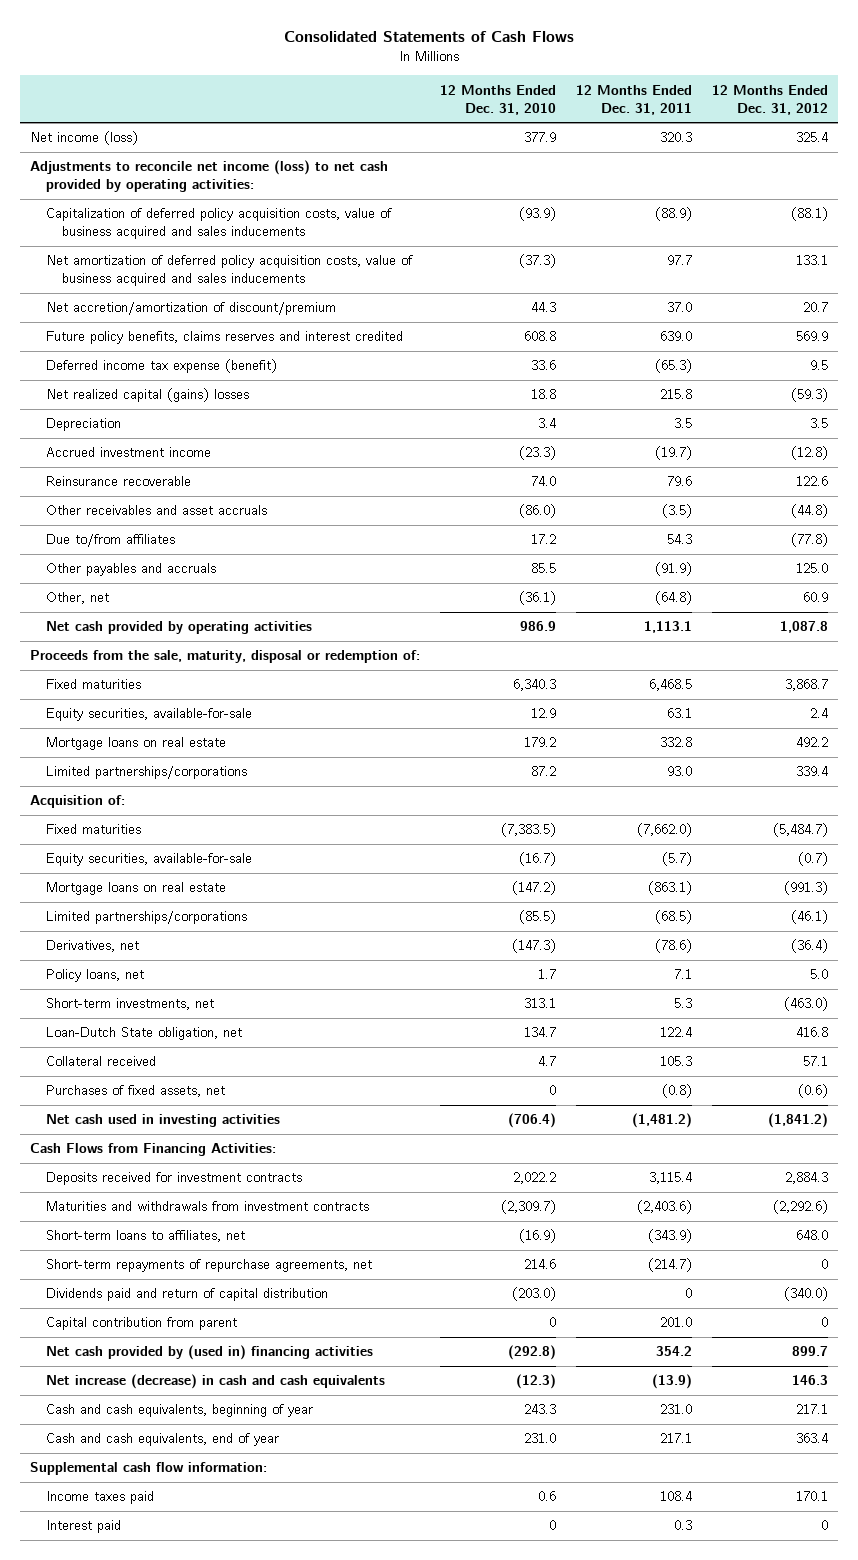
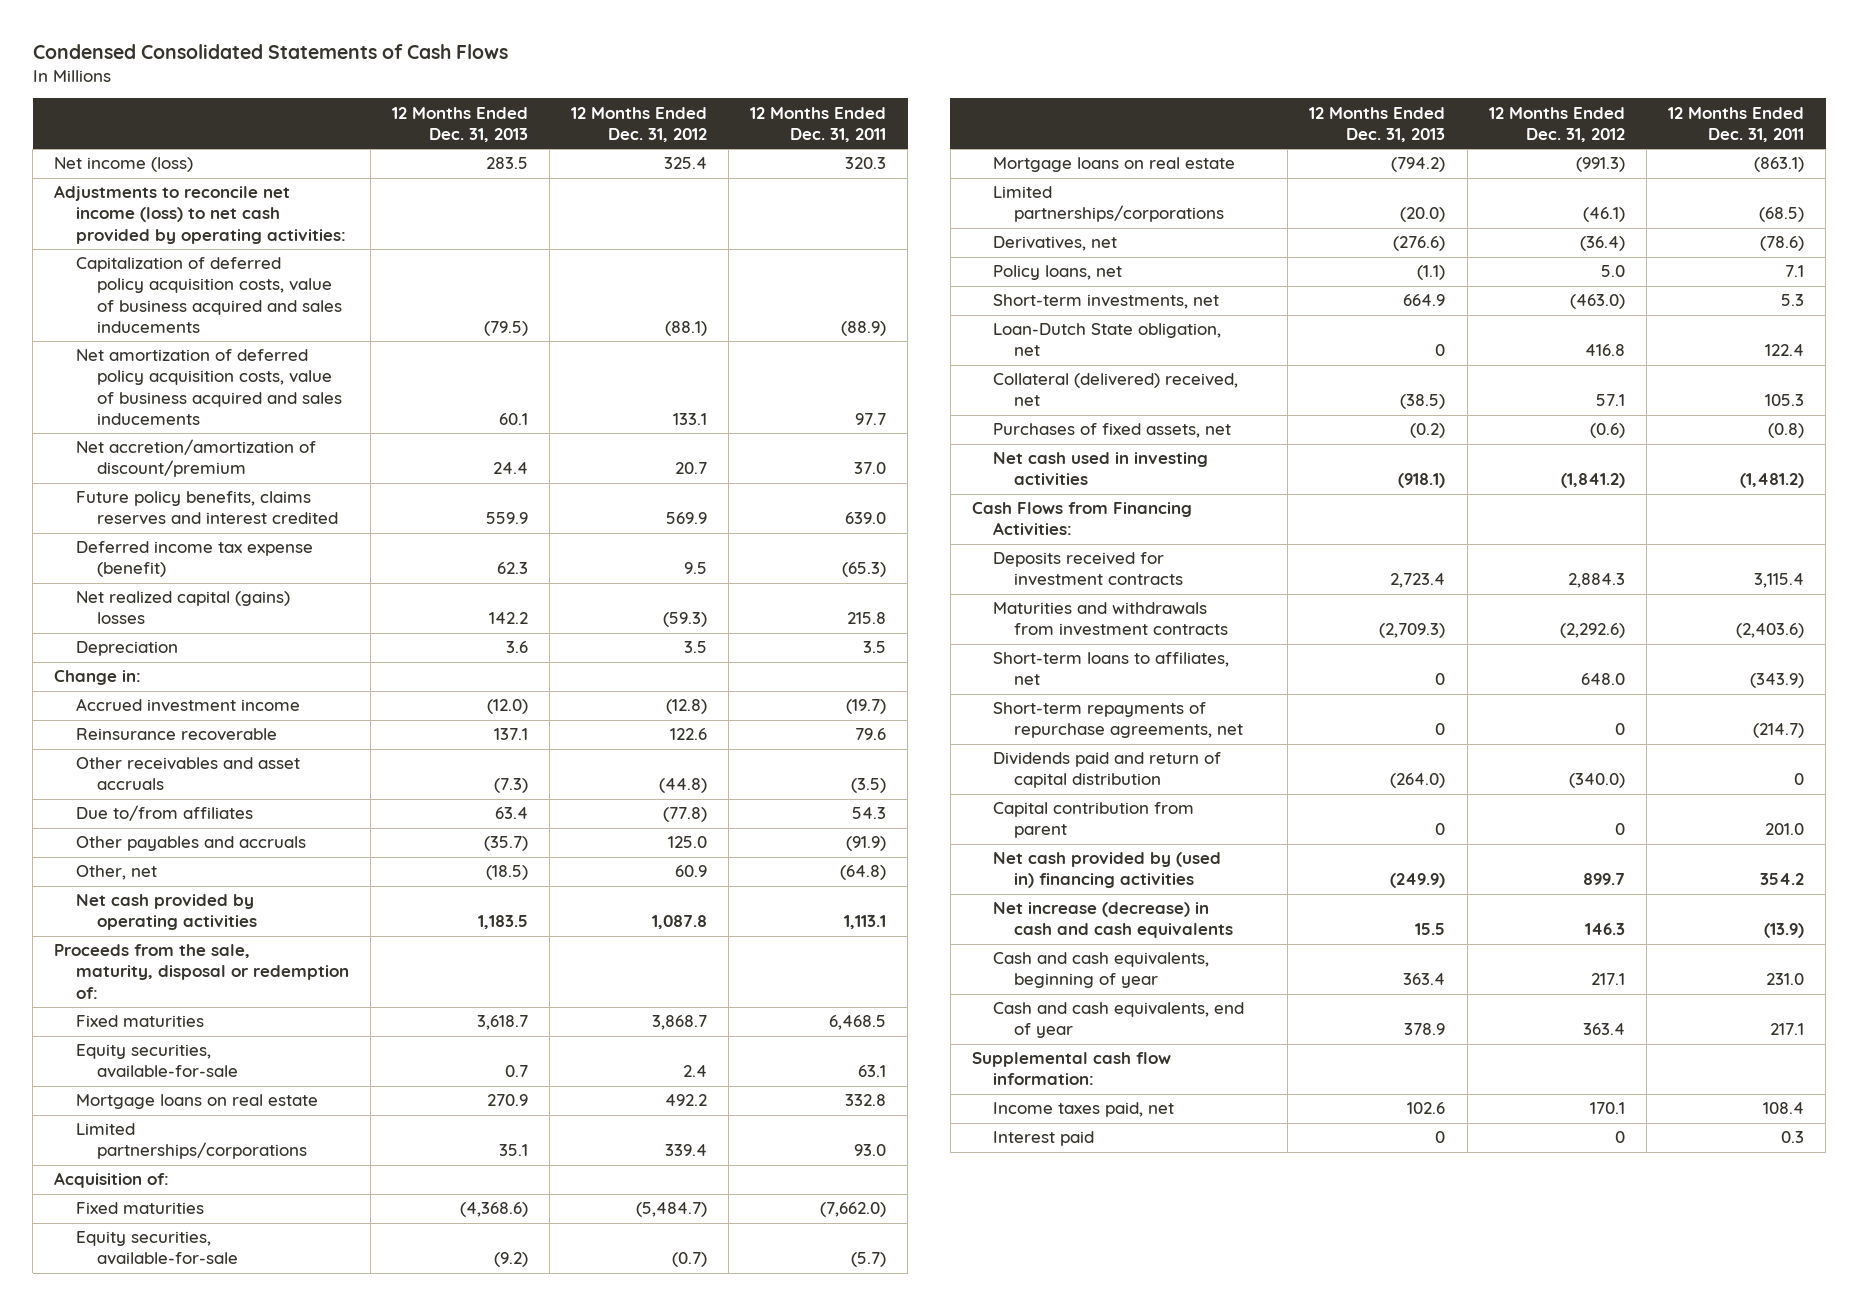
[283,30,574,42] Consolidated Statements of Cash Flows -> [32,43,508,59] Condensed Consolidated Statements of Cash Flows
[439,84,556,115] 12 Months Ended Dec. 31, 2010 -> none
none -> [391,106,528,142] 12 Months Ended Dec. 31, 2013
none -> [54,670,142,686] Change in:
[46,1056,157,1067] Collateral received -> [993,373,1239,407] Collateral (delivered) received, net
[46,1491,155,1505] Income taxes paid -> [993,1102,1175,1118] Income taxes paid, net

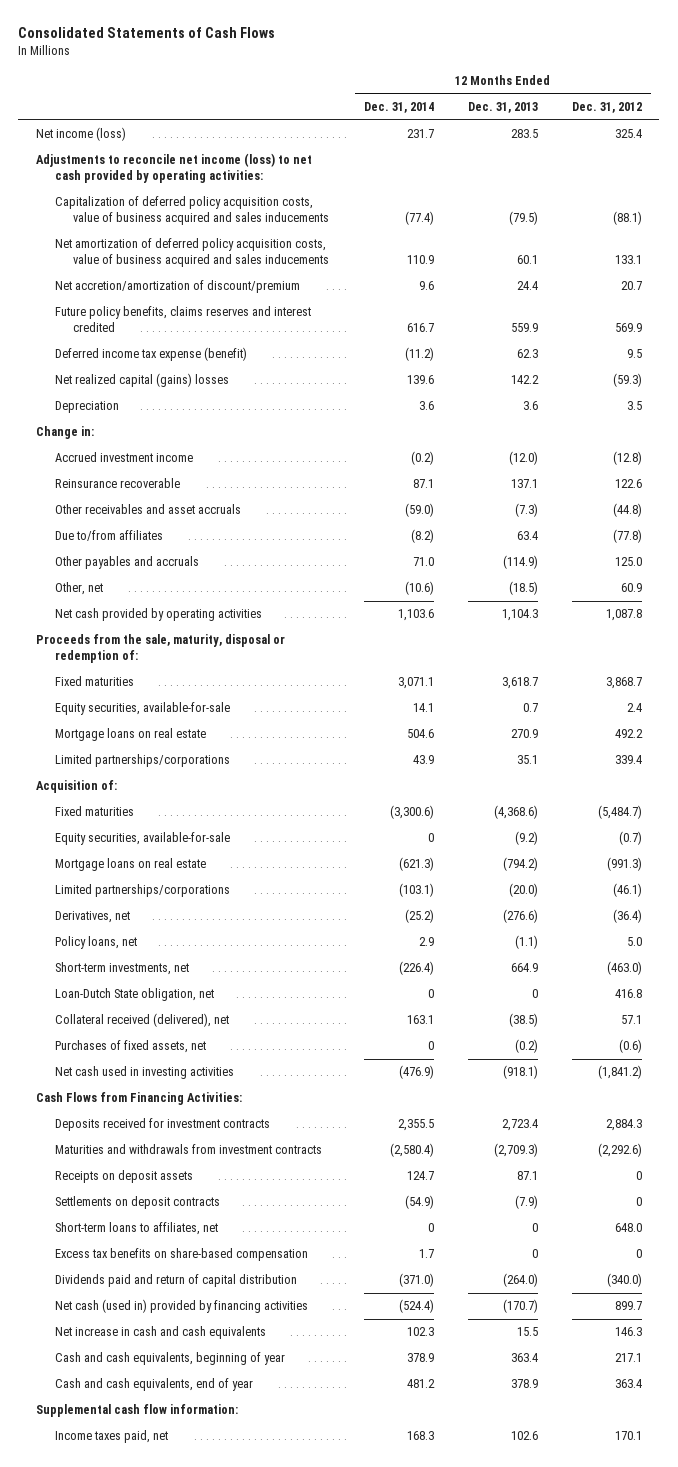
[32,43,508,59] Condensed Consolidated Statements of Cash Flows -> [18,27,276,39] Consolidated Statements of Cash Flows
[750,106,887,142] 12 Months Ended Dec. 31, 2011 -> none
none -> [363,102,434,114] Dec. 31, 2014
[483,836,528,852] (35.7) -> [503,555,539,570] (114.9)
[477,915,528,930] 1,183.5 -> [502,609,539,622] 1,104.3
[993,373,1239,407] Collateral (delivered) received, net -> [54,1013,229,1028] Collateral received (delivered), net
none -> [54,1170,193,1184] Receipts on deposit assets
none -> [54,1196,220,1210] Settlements on deposit contracts
[993,702,1244,739] Short-term repayments of repurchase agreements, net -> none
none -> [54,1248,308,1262] Excess tax benefits on share-based compensation
[993,802,1195,839] Capital contribution from parent -> none
[993,852,1222,889] Net cash provided by (used in) financing activities -> [54,1299,308,1314] Net cash (used in) provided by financing activities
[1390,873,1446,889] (249.9) -> [503,1299,539,1314] (170.7)
[993,902,1234,939] Net increase (decrease) in cash and cash equivalents -> [54,1326,266,1340] Net increase in cash and cash equivalents
[993,1131,1095,1147] Interest paid -> none

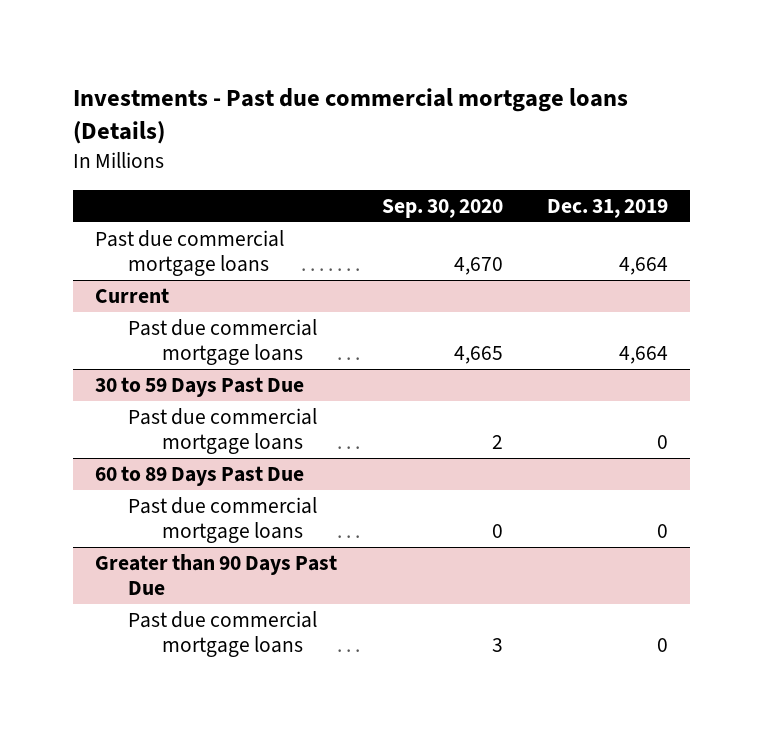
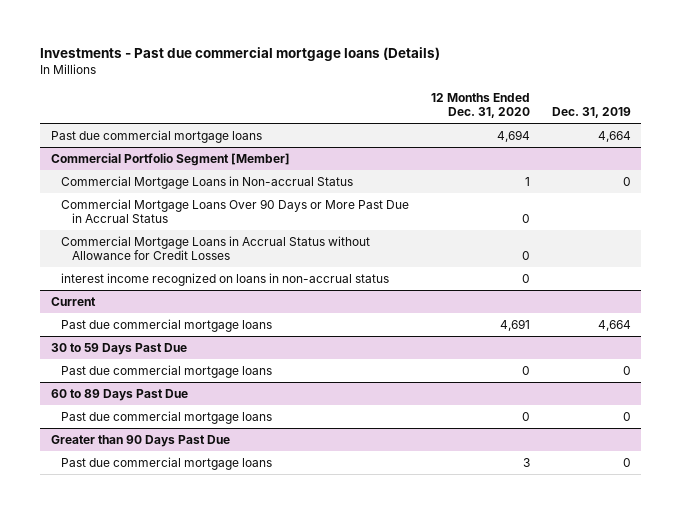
[381,198,503,218] Sep. 30, 2020 -> none
none -> [430,92,530,119] 12 Months Ended Dec. 31, 2020
none -> [50,152,290,166] Commercial Portfolio Segment [Member]
none -> [61,175,354,189] Commercial Mortgage Loans in Non-accrual Status
none -> [61,198,410,224] Commercial Mortgage Loans Over 90 Days or More Past Due in Accrual Status
none -> [61,235,371,261] Commercial Mortgage Loans in Accrual Status without Allowance for Credit Losses
none -> [61,272,390,286] interest income recognized on loans in non-accrual status

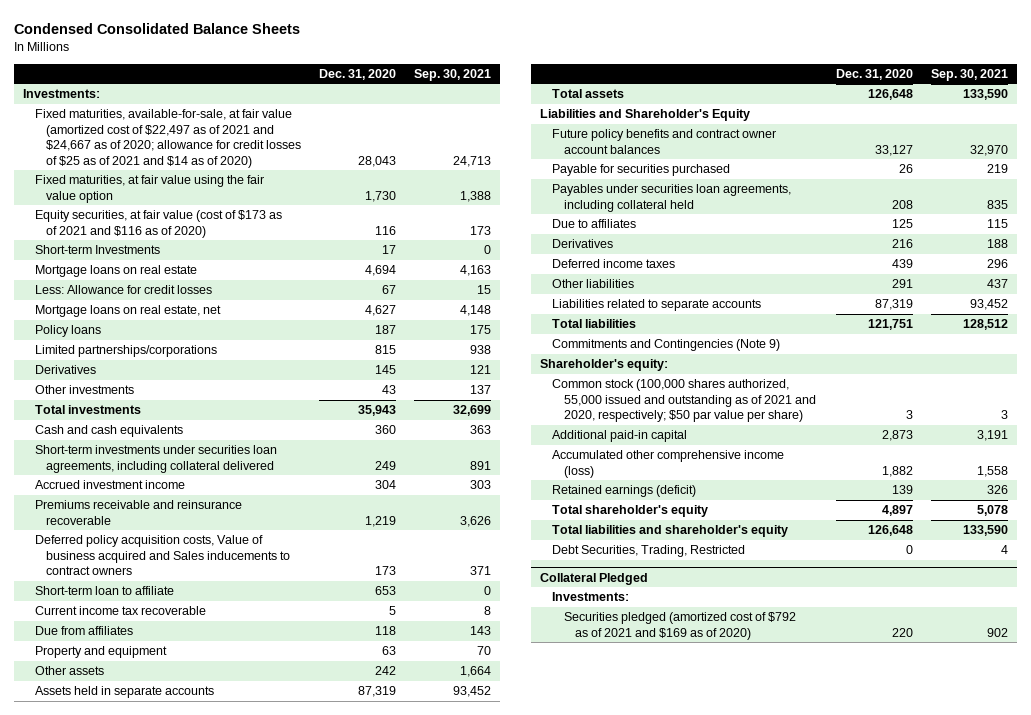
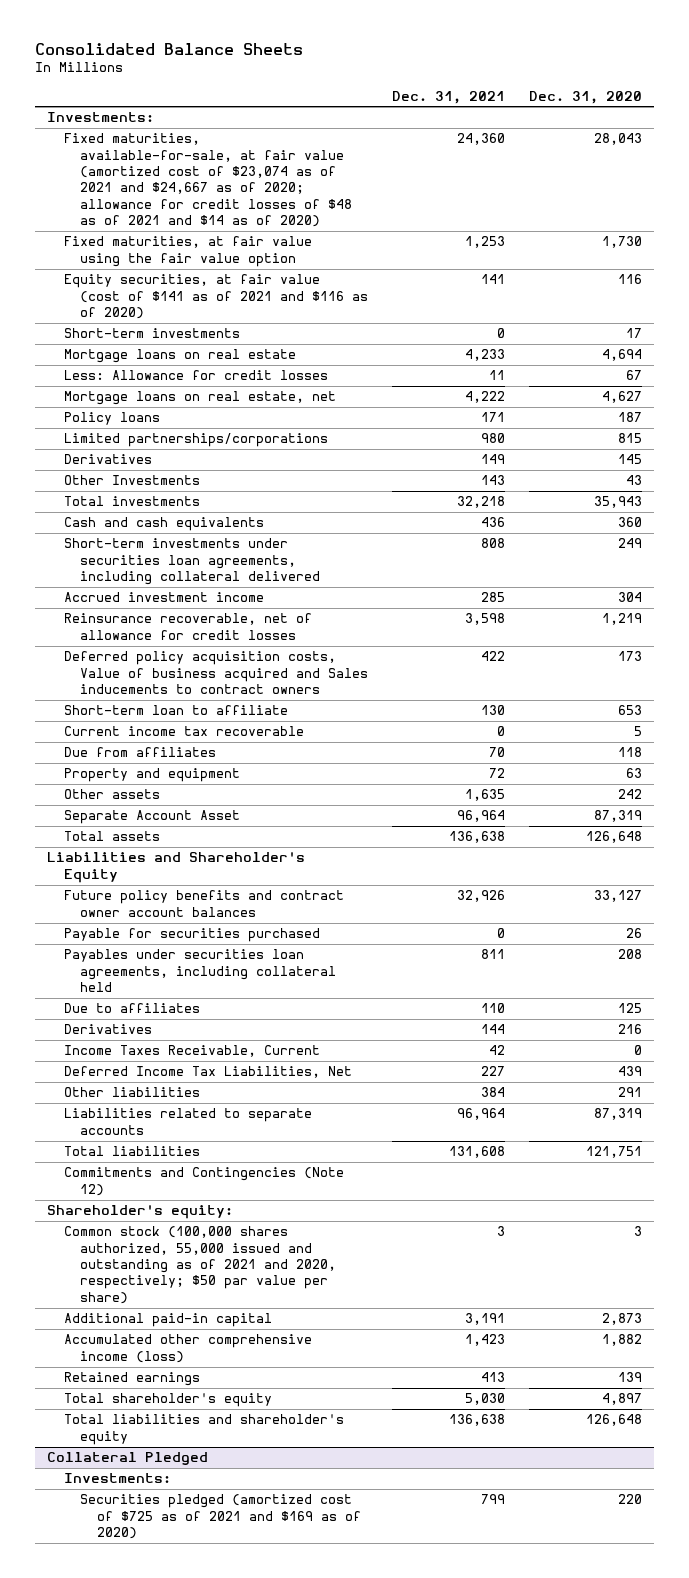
[14,22,301,34] Condensed Consolidated Balance Sheets -> [35,43,304,56] Consolidated Balance Sheets
[413,68,491,81] Sep. 30, 2021 -> none
none -> [392,90,506,104] Dec. 31, 2021
[34,109,302,168] Fixed maturities, available-for-sale, at fair value (amortized cost of $22,497 as of 2021 and $24,667 as of 2020; allowance for credit losses of $25 as of 2021 and $14 as of 2020) -> [63,133,353,228] Fixed maturities, available-for-sale, at fair value (amortized cost of $23,074 as of 2021 and $24,667 as of 2020; allowance for credit losses of $48 as of 2021 and $14 as of 2020)
[34,210,282,238] Equity securities, at fair value (cost of $173 as of 2021 and $116 as of 2020) -> [63,274,369,320] Equity securities, at fair value (cost of $141 as of 2021 and $116 as of 2020)
[34,245,160,255] Short-term Investments -> [63,328,240,339] Short-term investments
[34,385,134,395] Other investments -> [63,475,200,486] Other Investments
[34,500,242,525] Premiums receivable and reinsurance recoverable -> [63,613,312,640] Reinsurance recoverable, net of allowance for credit losses
[34,686,214,699] Assets held in separate accounts -> [63,810,240,825] Separate Account Asset
none -> [63,1045,320,1058] Income Taxes Receivable, Current
[551,259,675,269] Deferred income taxes -> [63,1066,352,1079] Deferred Income Tax Liabilities, Net
[551,339,780,352] Commitments and Contingencies (Note 9) -> [63,1167,344,1196] Commitments and Contingencies (Note 12)
[551,485,696,498] Retained earnings (deficit) -> [63,1372,200,1387] Retained earnings
[551,545,745,558] Debt Securities, Trading, Restricted -> none
[563,612,796,640] Securities pledged (amortized cost of $792 as of 2021 and $169 as of 2020) -> [80,1494,362,1540] Securities pledged (amortized cost of $725 as of 2021 and $169 as of 2020)

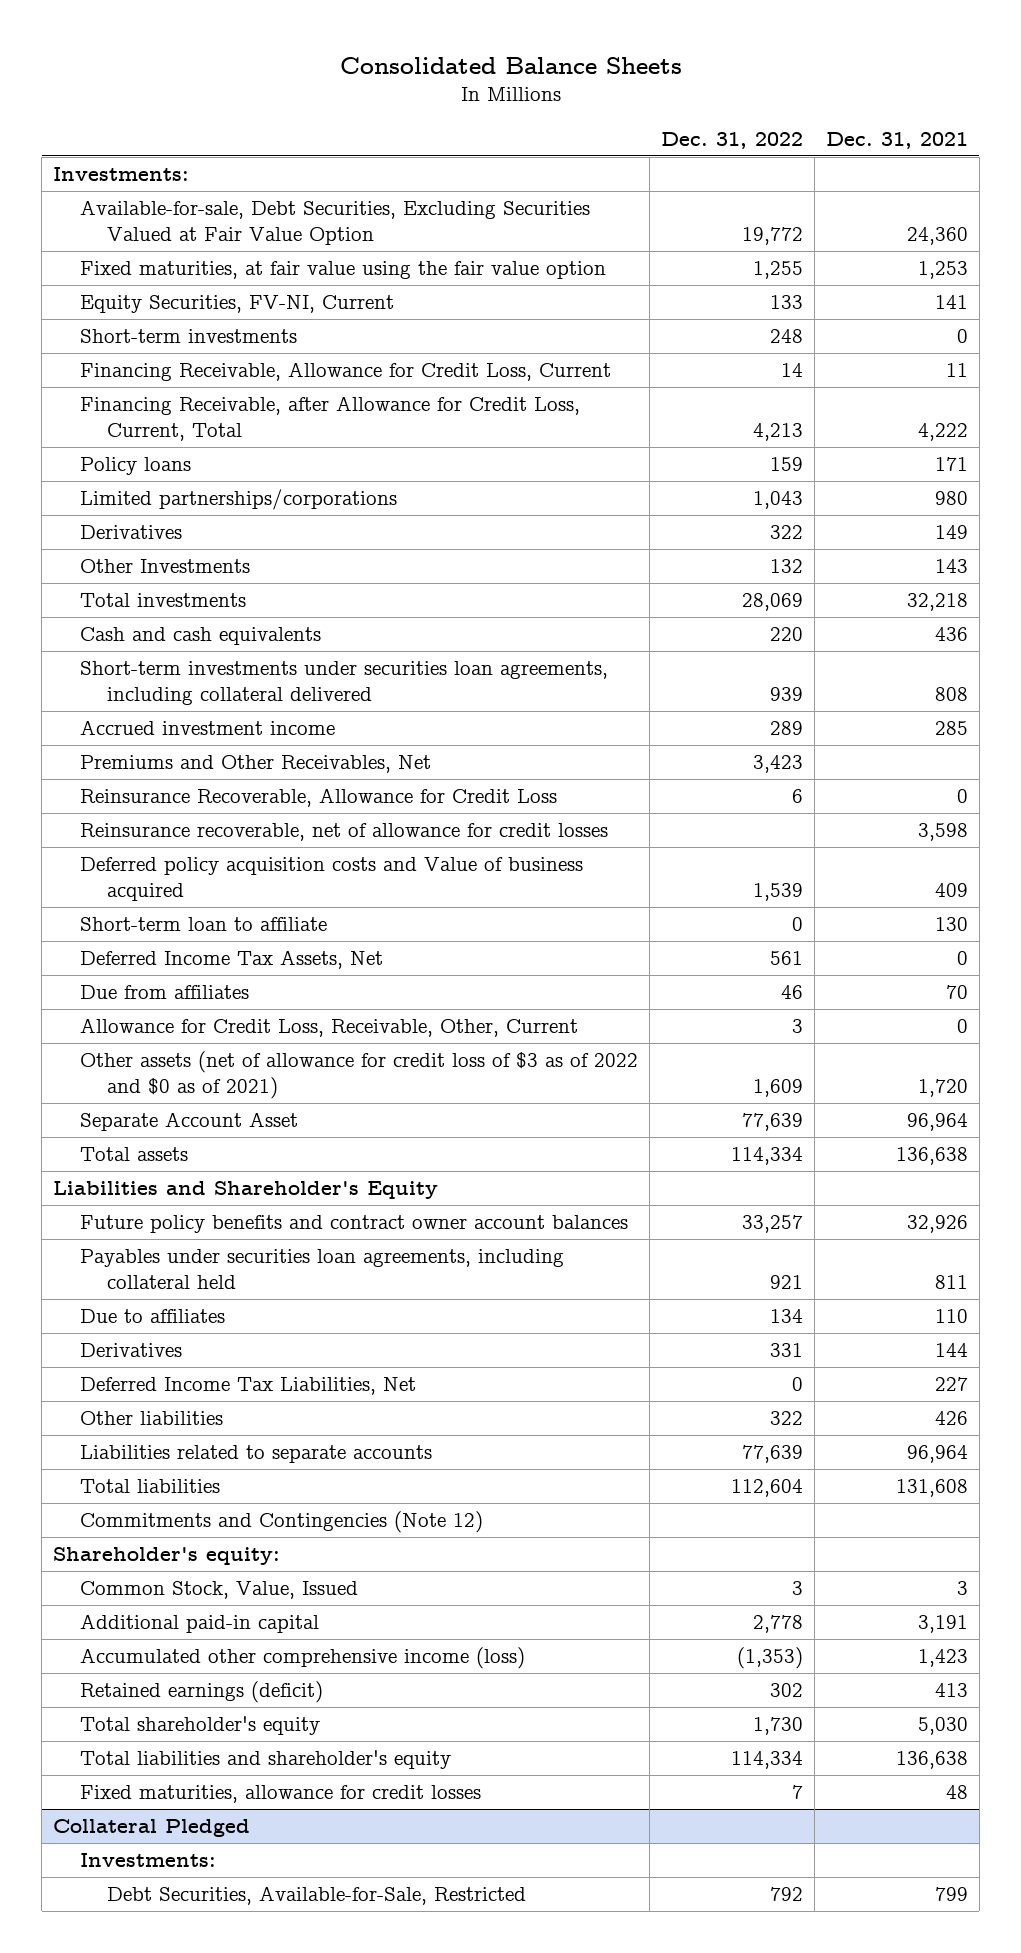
[529,90,643,104] Dec. 31, 2020 -> none
none -> [661,131,804,149] Dec. 31, 2022
[63,133,353,228] Fixed maturities, available-for-sale, at fair value (amortized cost of $23,074 as of 2021 and $24,667 as of 2020; allowance for credit losses of $48 as of 2021 and $14 as of 2020) -> [80,200,591,246] Available-for-sale, Debt Securities, Excluding Securities Valued at Fair Value Option
[63,274,369,320] Equity securities, at fair value (cost of $141 as of 2021 and $116 as of 2020) -> [80,295,395,314] Equity Securities, FV-NI, Current
[63,349,296,364] Mortgage loans on real estate -> none
[63,370,328,381] Less: Allowance for credit losses -> [80,362,612,382] Financing Receivable, Allowance for Credit Loss, Current
[63,391,336,406] Mortgage loans on real estate, net -> [80,396,581,442] Financing Receivable, after Allowance for Credit Loss, Current, Total
none -> [80,755,432,774] Premiums and Other Receivables, Net
none -> [80,788,558,808] Reinsurance Recoverable, Allowance for Credit Loss
[63,651,369,695] Deferred policy acquisition costs, Value of business acquired and Sales inducements to contract owners -> [80,857,584,902] Deferred policy acquisition costs and Value of business acquired
[481,651,506,662] 422 -> [934,883,968,898] 409
[63,726,304,737] Current income tax recoverable -> none
none -> [80,950,384,970] Deferred Income Tax Assets, Net
[63,768,240,783] Property and equipment -> none
[63,789,160,800] Other assets -> none
none -> [80,1018,579,1038] Allowance for Credit Loss, Receivable, Other, Current
none -> [80,1051,639,1100] Other assets (net of allowance for credit loss of $3 as of 2022 and $0 as of 2021)
[63,928,320,943] Payable for securities purchased -> none
[63,1045,320,1058] Income Taxes Receivable, Current -> none
[481,1087,506,1098] 384 -> [934,1411,968,1426] 426
[63,1226,337,1304] Common stock (100,000 shares authorized, 55,000 issued and outstanding as of 2021 and 2020, respectively; $50 par value per share) -> [80,1581,359,1600] Common Stock, Value, Issued
[63,1372,200,1387] Retained earnings -> [80,1681,324,1704] Retained earnings (deficit)
none -> [80,1785,482,1804] Fixed maturities, allowance for credit losses
[80,1494,362,1540] Securities pledged (amortized cost of $725 as of 2021 and $169 as of 2020) -> [107,1886,527,1906] Debt Securities, Available-for-Sale, Restricted

